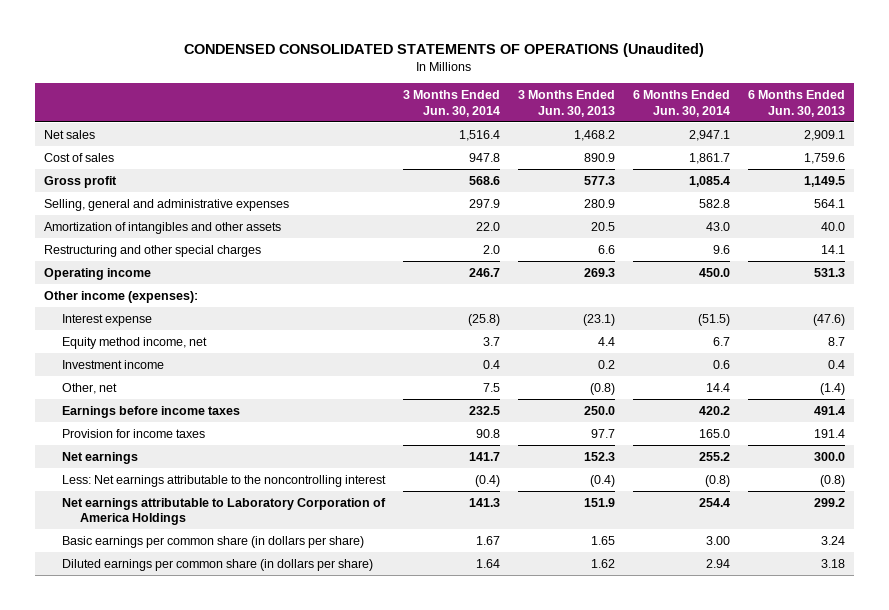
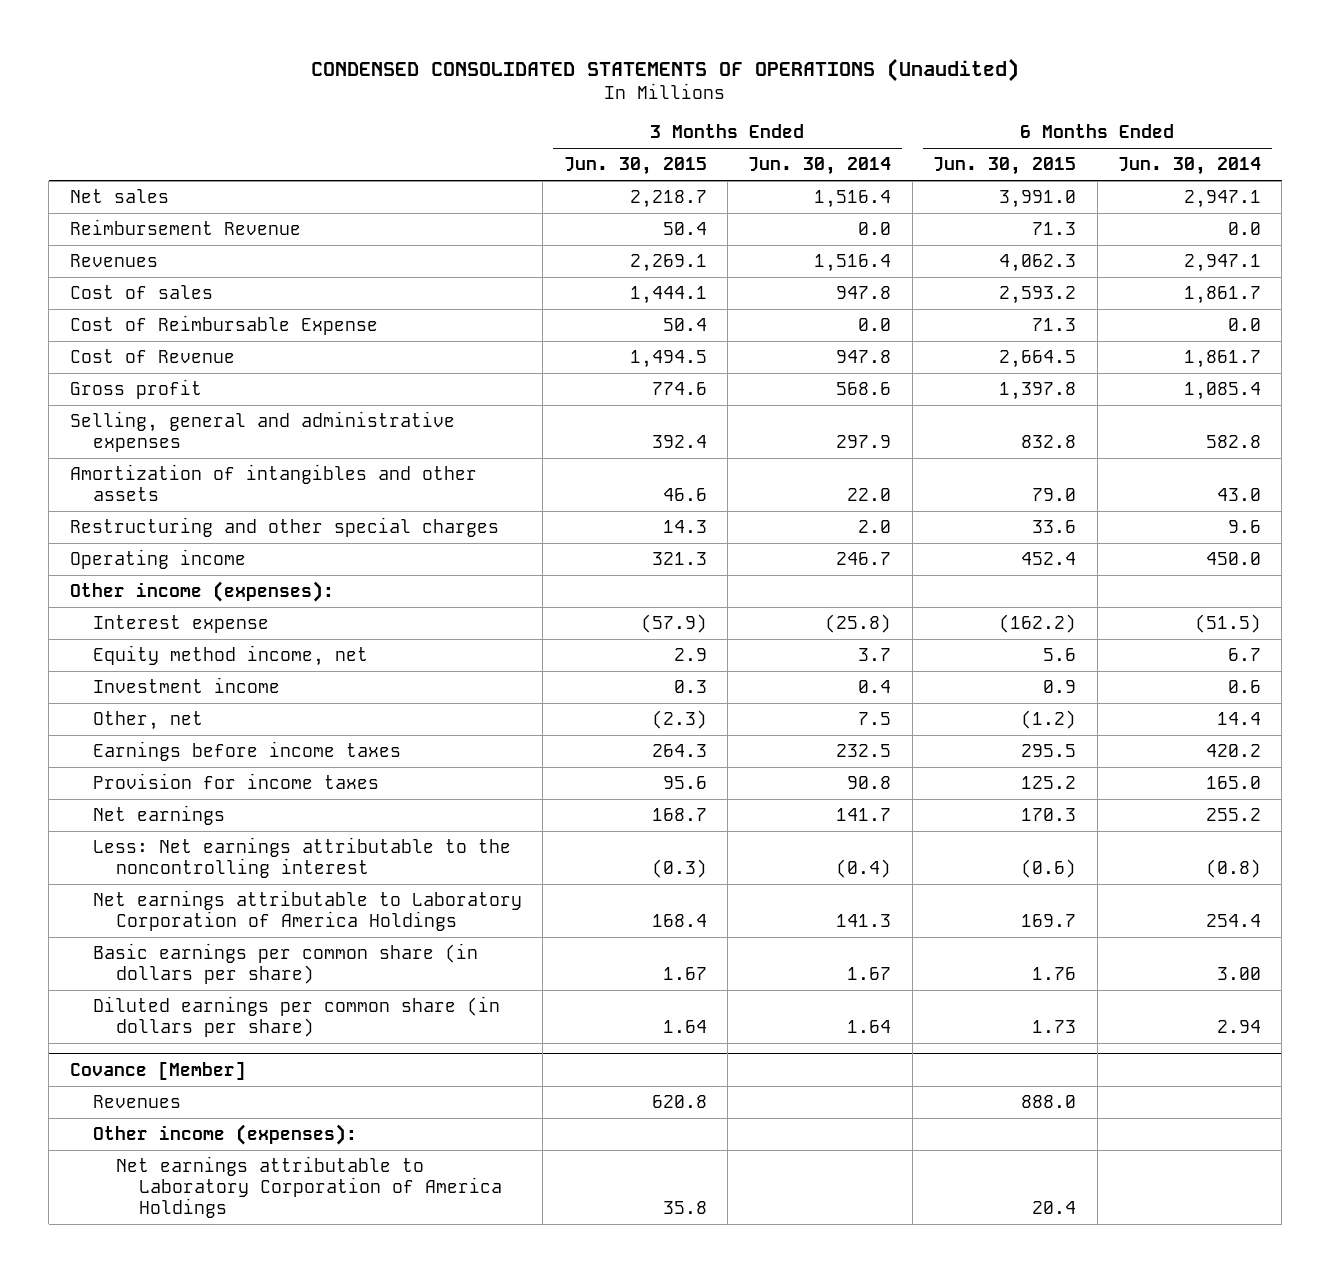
[517,90,615,117] 3 Months Ended Jun. 30, 2013 -> none
[747,90,845,117] 6 Months Ended Jun. 30, 2013 -> none
none -> [563,157,707,176] Jun. 30, 2015
none -> [933,157,1077,176] Jun. 30, 2015
none -> [69,219,301,236] Reimbursement Revenue
none -> [69,254,158,268] Revenues
none -> [69,315,378,336] Cost of Reimbursable Expense
none -> [69,349,235,364] Cost of Revenue
none -> [69,1060,246,1080] Covance [Member]
none -> [92,1095,181,1109] Revenues
none -> [92,1124,357,1146] Other income (expenses):
none -> [115,1156,502,1218] Net earnings attributable to Laboratory Corporation of America Holdings

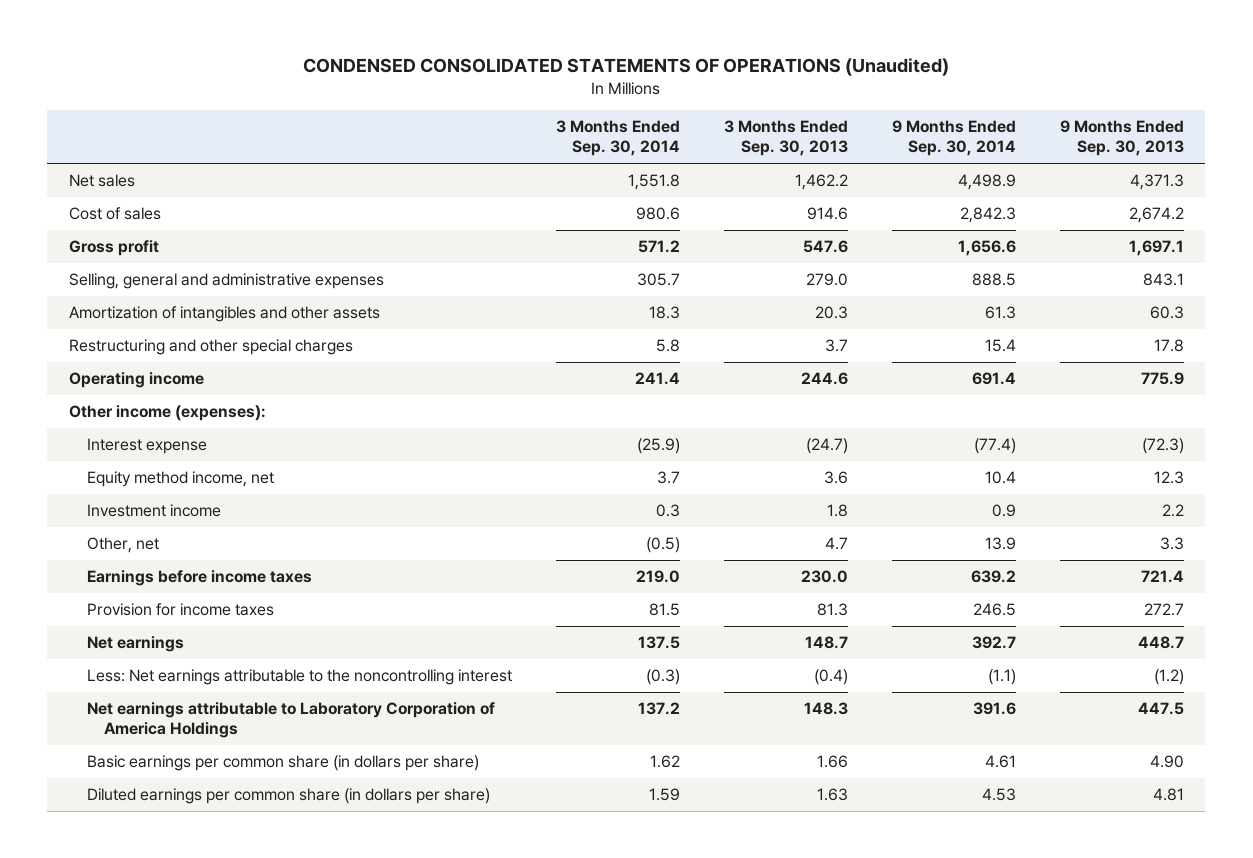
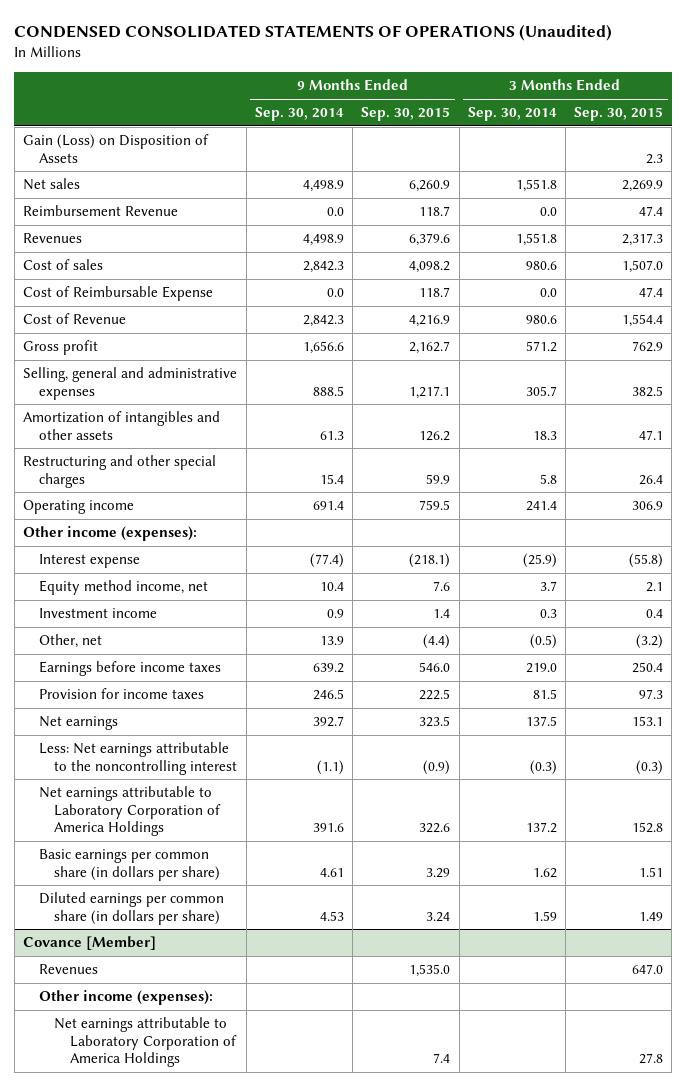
[723,120,848,157] 3 Months Ended Sep. 30, 2013 -> none
[1059,120,1184,157] 9 Months Ended Sep. 30, 2013 -> none
none -> [361,107,451,122] Sep. 30, 2015
none -> [574,107,664,122] Sep. 30, 2015
none -> [22,134,209,163] Gain (Loss) on Disposition of Assets
none -> [22,205,178,217] Reimbursement Revenue
none -> [22,233,82,244] Revenues
none -> [22,286,213,302] Cost of Reimbursable Expense
none -> [22,313,126,325] Cost of Revenue
none -> [22,936,156,951] Covance [Member]
none -> [38,964,98,975] Revenues
none -> [38,990,213,1006] Other income (expenses):
none -> [54,1017,238,1067] Net earnings attributable to Laboratory Corporation of America Holdings

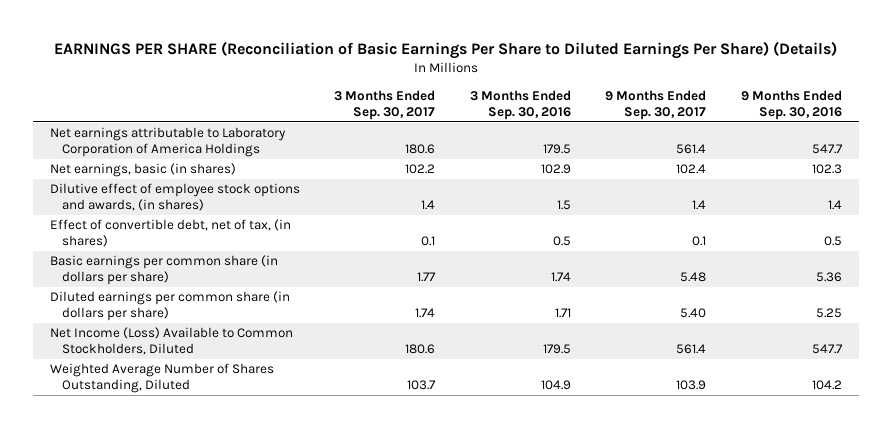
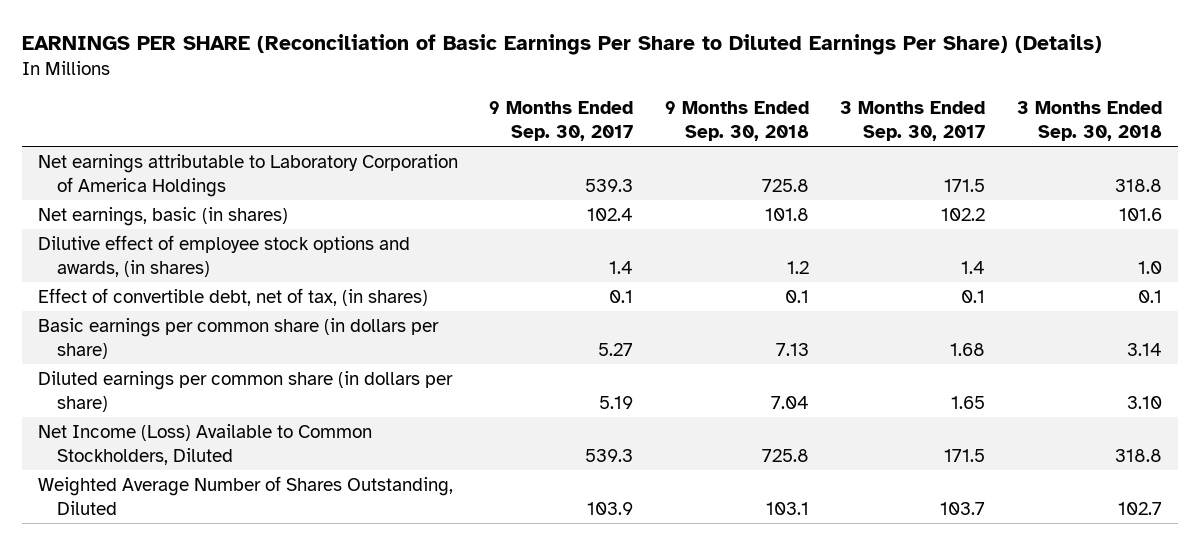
[469,90,571,121] 3 Months Ended Sep. 30, 2016 -> none
[740,90,842,121] 9 Months Ended Sep. 30, 2016 -> none
none -> [664,101,809,142] 9 Months Ended Sep. 30, 2018
none -> [1016,101,1162,142] 3 Months Ended Sep. 30, 2018
[405,144,436,155] 180.6 -> [944,178,986,192] 171.5
[676,144,707,155] 561.4 -> [585,178,634,192] 539.3
[417,272,437,283] 1.77 -> [950,342,986,356] 1.68
[680,272,707,283] 5.48 -> [598,342,634,356] 5.27
[415,308,436,319] 1.74 -> [951,395,986,409] 1.65
[680,308,707,319] 5.40 -> [599,395,634,409] 5.19
[405,344,436,355] 180.6 -> [944,448,986,462] 171.5
[676,344,707,355] 561.4 -> [585,448,634,462] 539.3

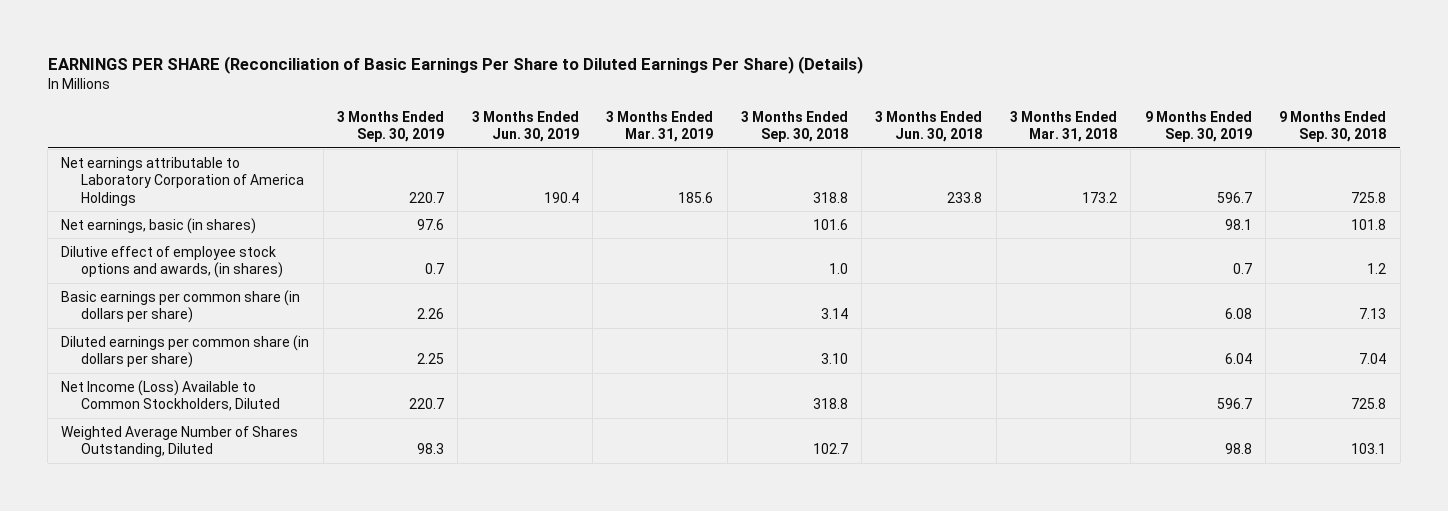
[489,101,634,142] 9 Months Ended Sep. 30, 2017 -> none
[840,101,986,142] 3 Months Ended Sep. 30, 2017 -> none
none -> [337,110,445,143] 3 Months Ended Sep. 30, 2019
none -> [471,110,579,143] 3 Months Ended Jun. 30, 2019
none -> [606,110,714,143] 3 Months Ended Mar. 31, 2019
none -> [875,110,983,143] 3 Months Ended Jun. 30, 2018
none -> [1010,110,1118,143] 3 Months Ended Mar. 31, 2018
none -> [1144,110,1252,143] 9 Months Ended Sep. 30, 2019
[37,287,428,306] Effect of convertible debt, net of tax, (in shares) -> none

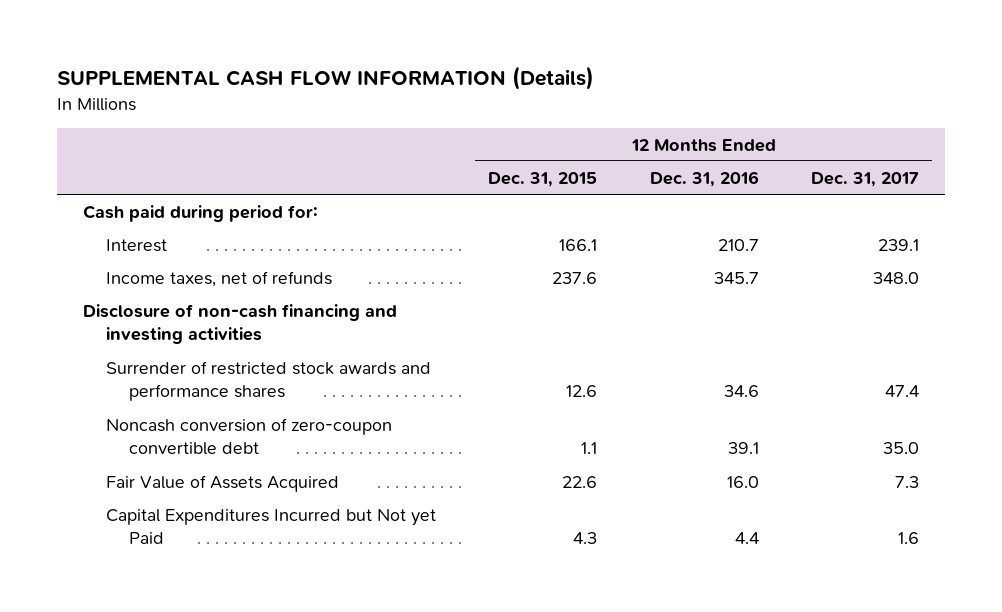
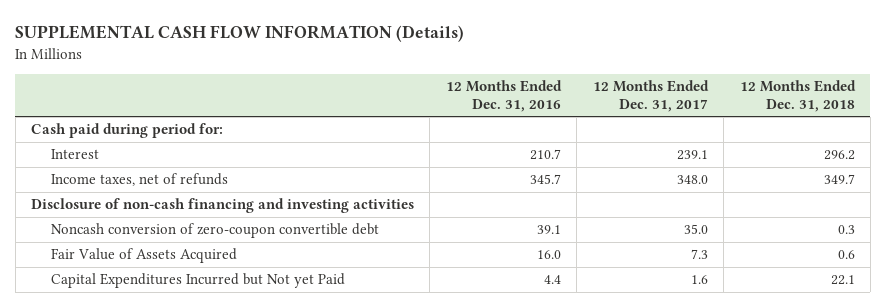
[488,171,598,187] Dec. 31, 2015 -> none
none -> [739,80,856,112] 12 Months Ended Dec. 31, 2018
[106,360,432,402] Surrender of restricted stock awards and performance shares -> none

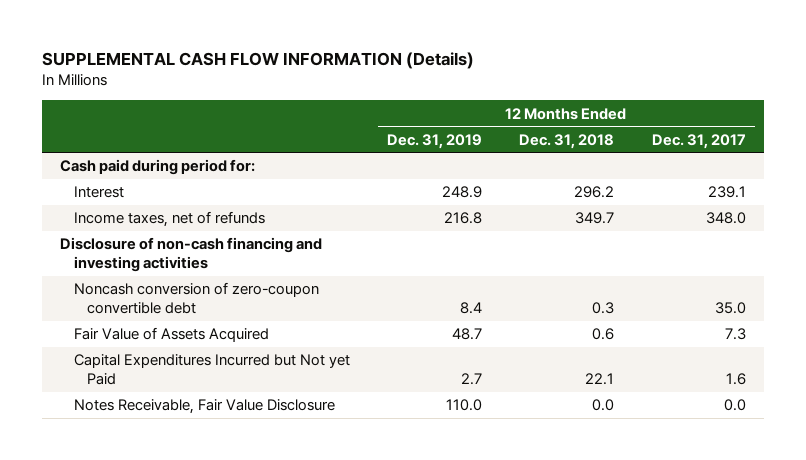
[445,80,562,112] 12 Months Ended Dec. 31, 2016 -> none
none -> [387,133,483,149] Dec. 31, 2019
none -> [73,399,335,415] Notes Receivable, Fair Value Disclosure

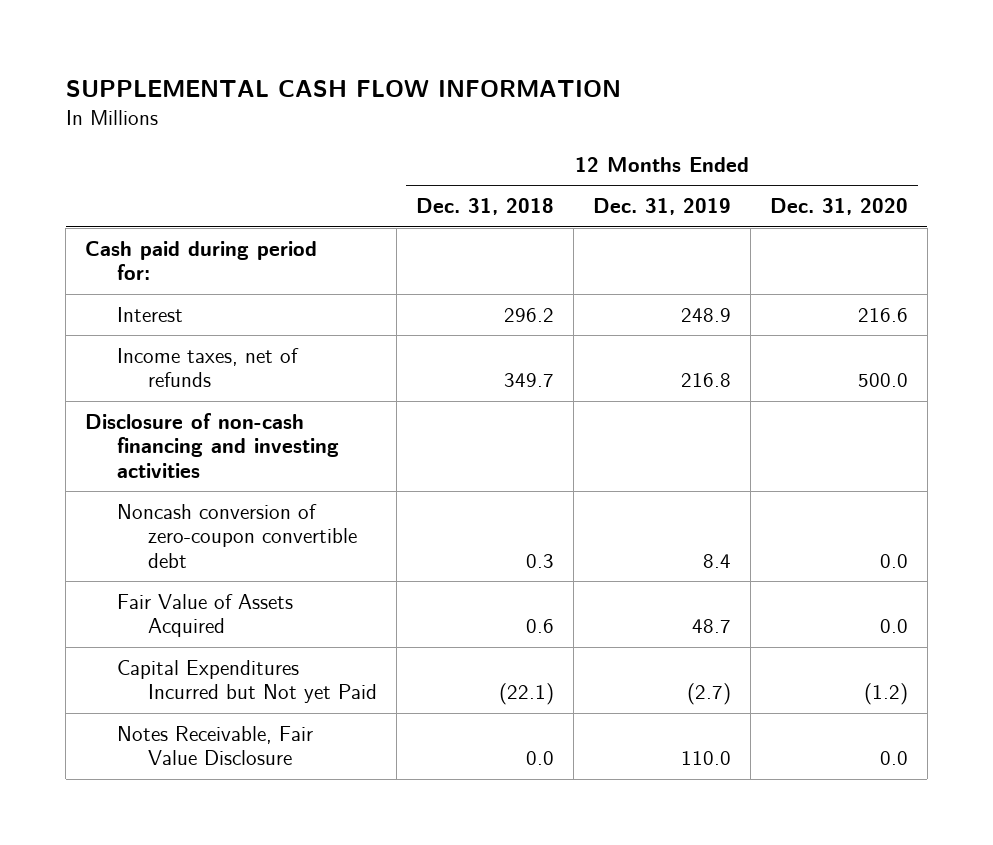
[41,52,474,70] SUPPLEMENTAL CASH FLOW INFORMATION (Details) -> [65,80,621,98] SUPPLEMENTAL CASH FLOW INFORMATION
[651,133,746,149] Dec. 31, 2017 -> none
none -> [769,198,908,216] Dec. 31, 2020
[461,373,483,386] 2.7 -> [687,683,732,706] (2.7)
[585,373,615,386] 22.1 -> [499,683,555,706] (22.1)

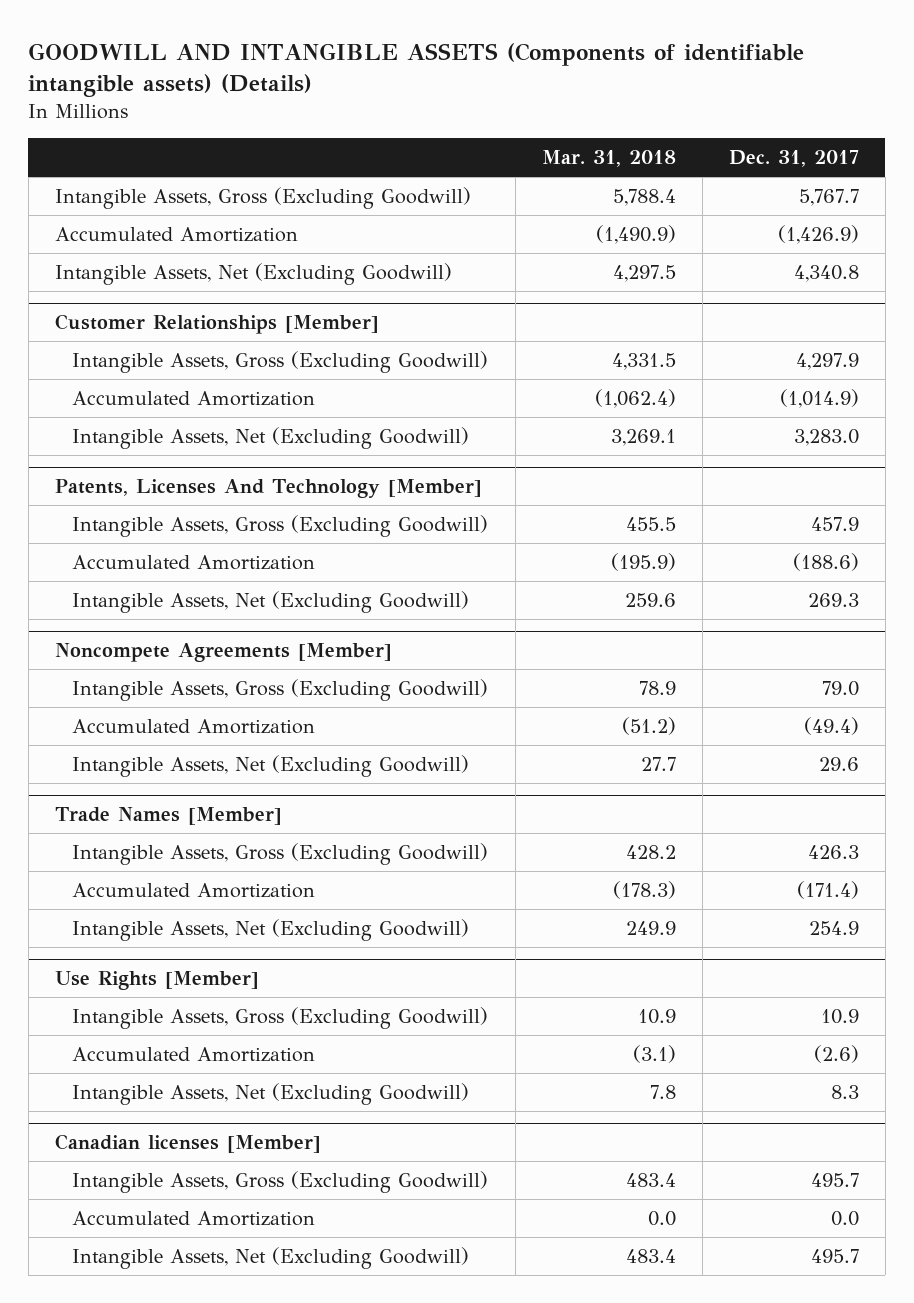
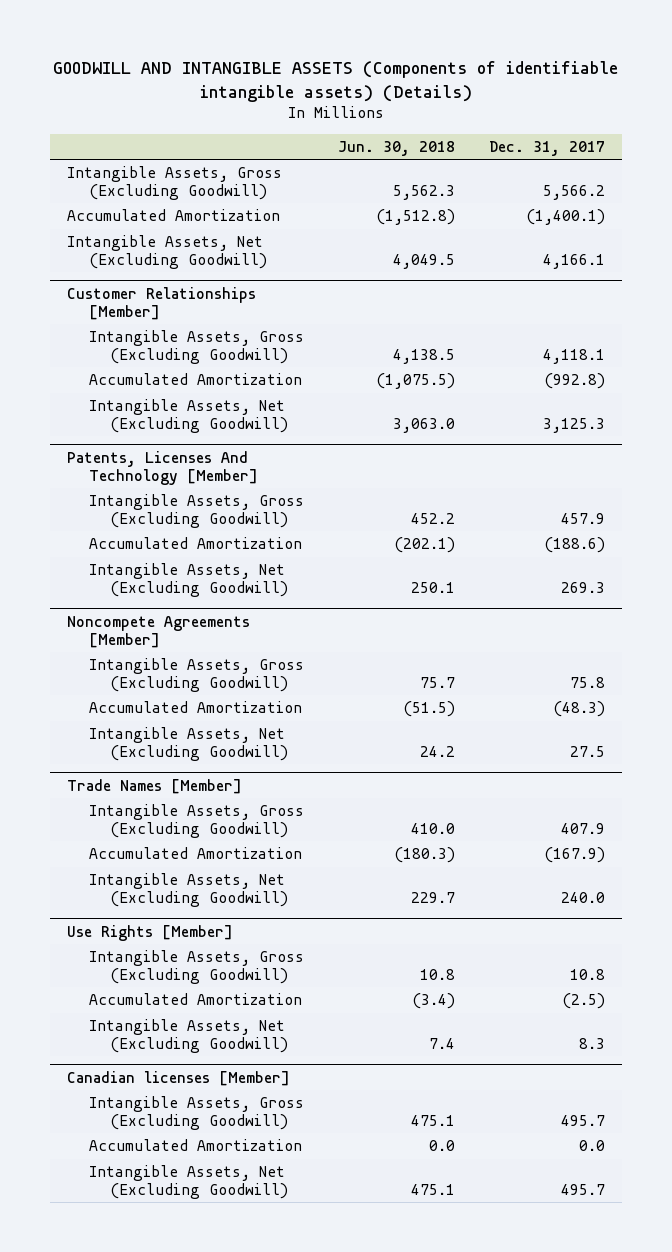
[541,150,676,168] Mar. 31, 2018 -> none
none -> [337,140,455,156] Jun. 30, 2018
[798,188,859,206] 5,767.7 -> [542,184,605,200] 5,566.2
[777,224,859,244] (1,426.9) -> [525,209,605,226] (1,400.1)
[793,264,859,282] 4,340.8 -> [542,253,605,269] 4,166.1
[795,352,859,370] 4,297.9 -> [542,348,605,364] 4,118.1
[779,388,859,408] (1,014.9) -> [543,373,605,390] (992.8)
[793,428,859,446] 3,283.0 -> [542,417,605,433] 3,125.3
[821,680,859,696] 79.0 -> [569,676,605,688] 75.8
[803,716,859,735] (49.4) -> [552,701,605,718] (48.3)
[818,756,859,771] 29.6 -> [569,745,605,757] 27.5
[807,844,859,859] 426.3 -> [560,822,605,834] 407.9
[796,880,859,899] (171.4) -> [543,847,605,864] (167.9)
[808,920,859,935] 254.9 -> [560,891,605,903] 240.0
[820,1008,859,1024] 10.9 -> [569,968,605,980] 10.8
[813,1044,859,1063] (2.6) -> [561,993,605,1010] (2.5)

